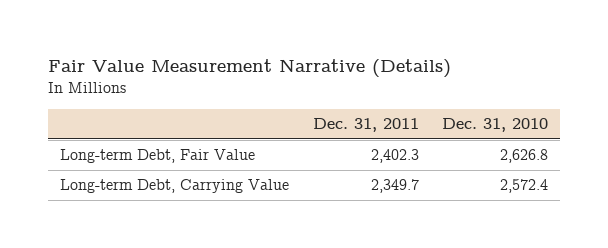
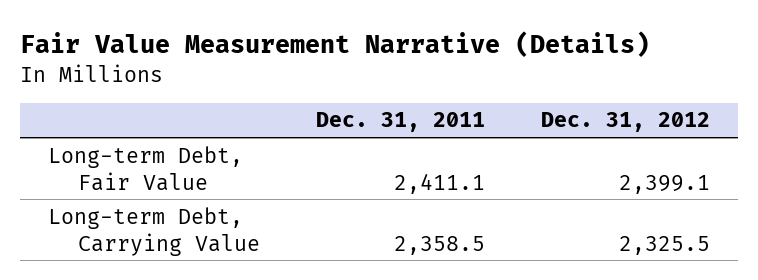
[442,117,549,132] Dec. 31, 2010 -> none
none -> [540,112,710,133] Dec. 31, 2012
[370,149,419,164] 2,402.3 -> [394,172,486,194] 2,411.1
[370,179,419,194] 2,349.7 -> [394,235,486,255] 2,358.5

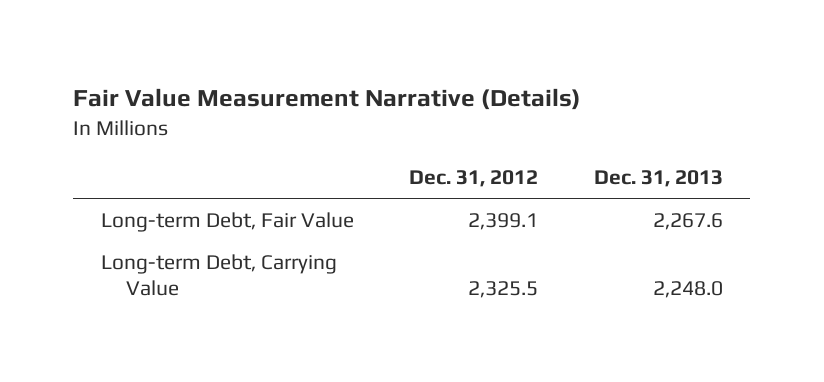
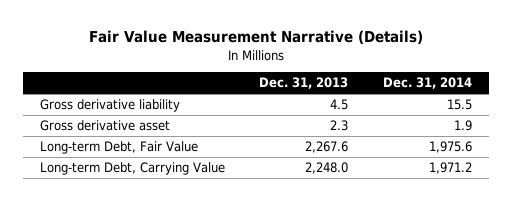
[409,169,539,187] Dec. 31, 2012 -> none
none -> [382,77,472,90] Dec. 31, 2014
none -> [39,99,180,113] Gross derivative liability
none -> [39,120,170,132] Gross derivative asset

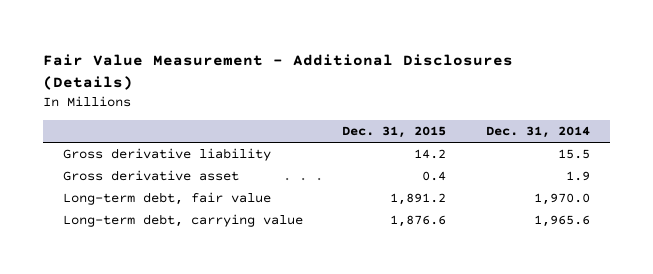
[88,30,423,45] Fair Value Measurement Narrative (Details) -> [42,53,513,90] Fair Value Measurement - Additional Disclosures (Details)
[259,77,349,90] Dec. 31, 2013 -> none
none -> [342,126,447,139] Dec. 31, 2015
[39,141,198,155] Long-term Debt, Fair Value -> [62,192,271,206] Long-term debt, fair value
[428,141,472,154] 1,975.6 -> [534,193,591,206] 1,970.0
[39,162,225,176] Long-term Debt, Carrying Value -> [62,214,303,228] Long-term debt, carrying value
[428,162,472,175] 1,971.2 -> [534,215,591,228] 1,965.6

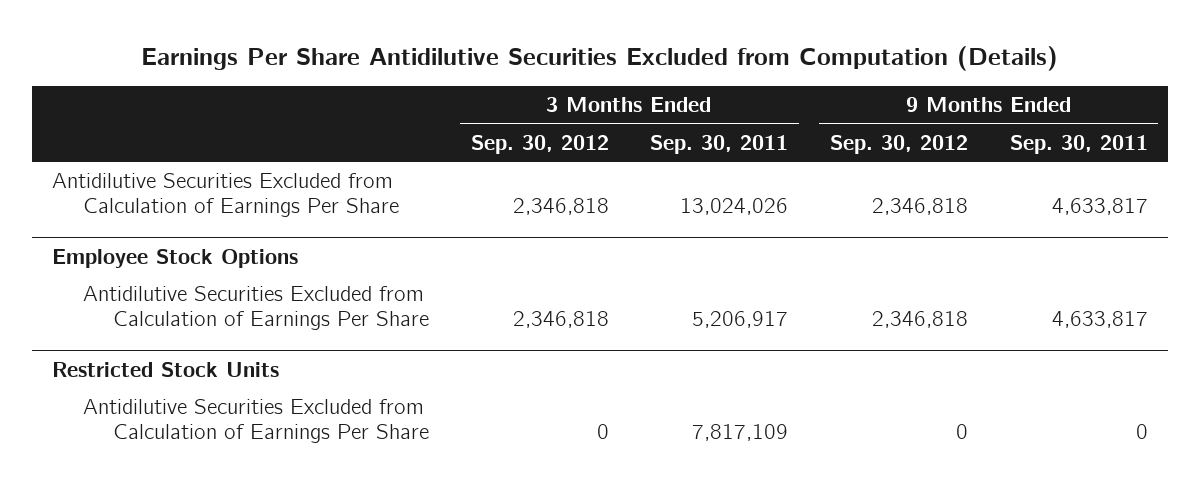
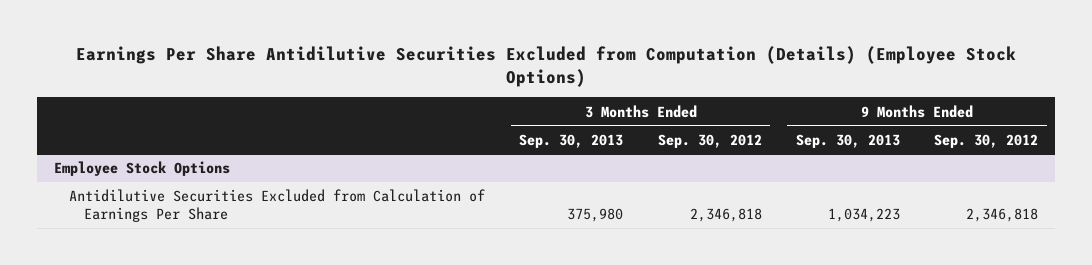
[140,45,1058,71] Earnings Per Share Antidilutive Securities Excluded from Computation (Details) -> [76,45,1017,87] Earnings Per Share Antidilutive Securities Excluded from Computation (Details) (Employee Stock Options)
[650,134,789,154] Sep. 30, 2011 -> none
[1009,134,1148,154] Sep. 30, 2011 -> none
none -> [519,133,624,148] Sep. 30, 2013
none -> [795,133,900,148] Sep. 30, 2013
[52,173,399,218] Antidilutive Securities Excluded from Calculation of Earnings Per Share -> none
[52,361,280,377] Restricted Stock Units -> none
[82,399,429,444] Antidilutive Securities Excluded from Calculation of Earnings Per Share -> none

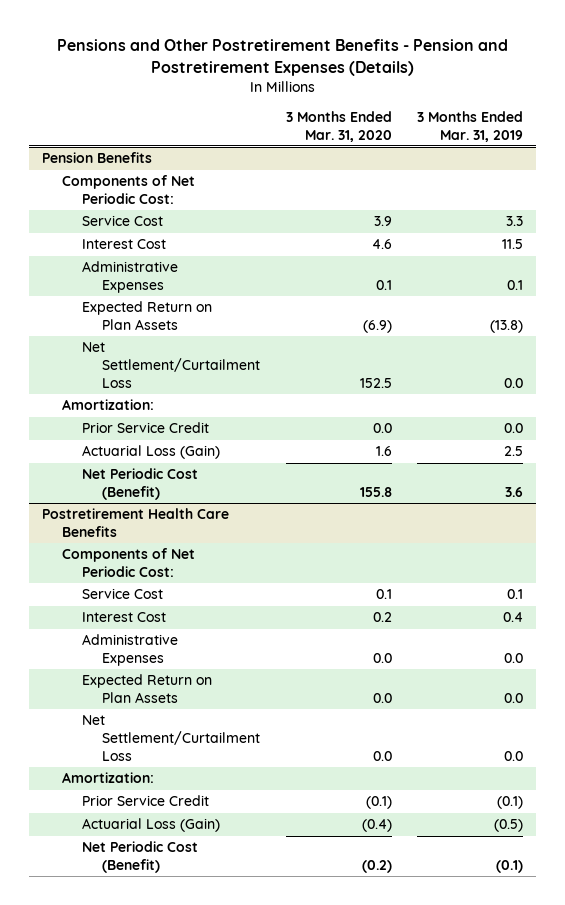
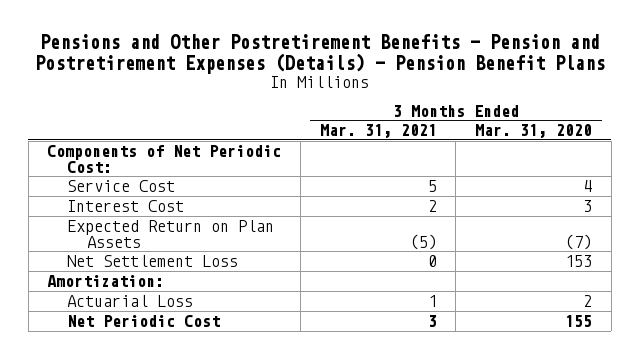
[56,38,508,76] Pensions and Other Postretirement Benefits - Pension and Postretirement Expenses (Details) -> [34,33,605,74] Pensions and Other Postretirement Benefits - Pension and Postretirement Expenses (Details) - Pension Benefit Plans
[417,110,524,142] 3 Months Ended Mar. 31, 2019 -> none
none -> [319,124,437,139] Mar. 31, 2021
[42,152,153,164] Pension Benefits -> none
[82,261,179,294] Administrative Expenses -> none
[62,399,155,411] Amortization: -> none
[82,422,210,434] Prior Service Credit -> none
[82,445,221,460] Actuarial Loss (Gain) -> none
[82,468,199,501] Net Periodic Cost (Benefit) -> none
[42,508,230,538] Postretirement Health Care Benefits -> none
[62,548,196,578] Components of Net Periodic Cost: -> none
[82,588,164,600] Service Cost -> none
[82,612,167,623] Interest Cost -> none
[82,634,179,667] Administrative Expenses -> none
[82,674,213,704] Expected Return on Plan Assets -> none
[82,715,261,761] Net Settlement/Curtailment Loss -> none
[373,216,392,227] 3.9 -> [583,179,593,192] 4
[371,239,392,250] 4.6 -> [583,199,593,212] 3
[362,320,392,334] (6.9) -> [565,233,593,250] (7)
[82,342,261,388] Net Settlement/Curtailment Loss -> [67,254,239,267] Net Settlement Loss
[359,377,392,388] 152.5 -> [565,254,593,267] 153
[82,795,210,807] Prior Service Credit -> none
[82,818,221,833] Actuarial Loss (Gain) -> [67,294,194,307] Actuarial Loss
[361,819,392,833] (0.4) -> [583,294,593,307] 2
[82,841,199,874] Net Periodic Cost (Benefit) -> [67,314,221,327] Net Periodic Cost
[361,860,392,874] (0.2) -> [565,314,593,327] 155

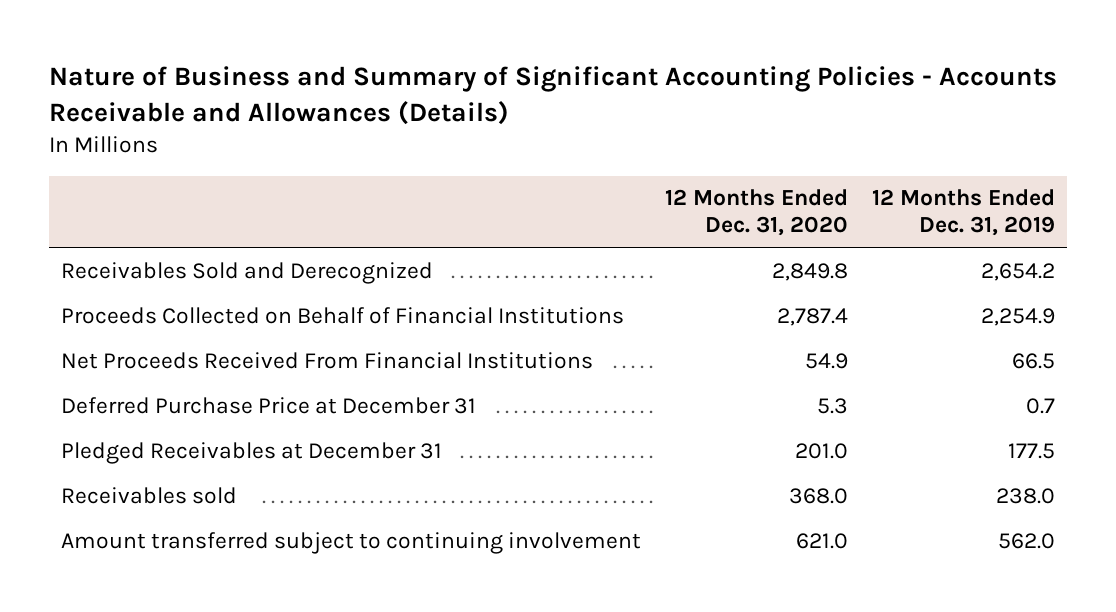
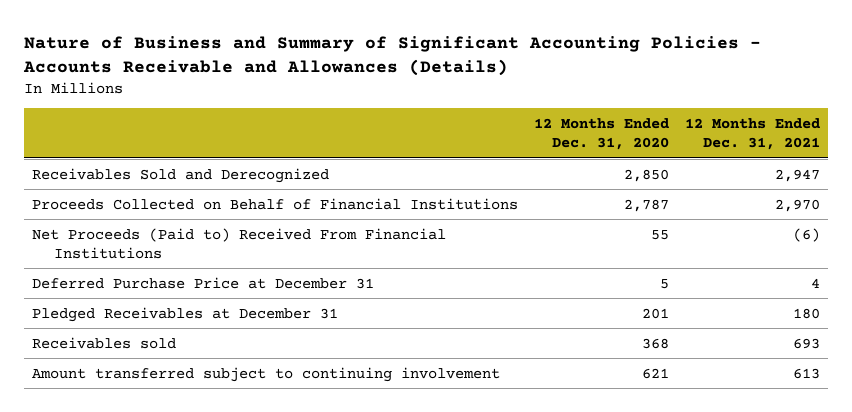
[871,189,1055,236] 12 Months Ended Dec. 31, 2019 -> none
none -> [684,117,820,150] 12 Months Ended Dec. 31, 2021
[771,262,848,281] 2,849.8 -> [623,168,669,182] 2,850
[776,307,848,326] 2,787.4 -> [623,198,669,212] 2,787
[60,351,593,369] Net Proceeds Received From Financial Institutions -> [32,227,447,259] Net Proceeds (Paid to) Received From Financial Institutions
[804,352,848,369] 54.9 -> [650,229,669,240] 55
[816,397,848,414] 5.3 -> [659,278,669,289] 5
[794,442,848,459] 201.0 -> [641,307,669,319] 201
[788,487,848,504] 368.0 -> [641,337,669,349] 368
[795,532,848,549] 621.0 -> [641,367,669,379] 621

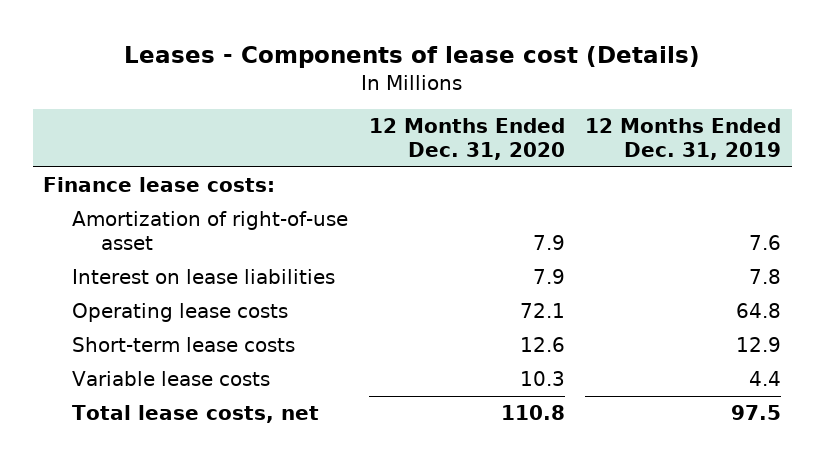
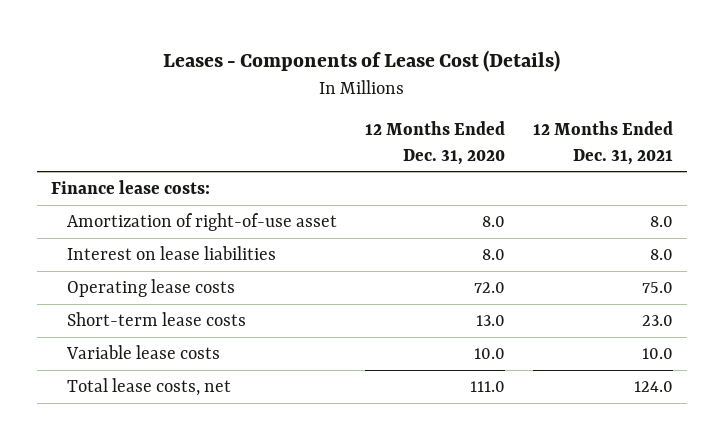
[124,46,701,69] Leases - Components of lease cost (Details) -> [162,50,560,73] Leases - Components of Lease Cost (Details)
[585,118,782,161] 12 Months Ended Dec. 31, 2019 -> none
none -> [532,121,673,165] 12 Months Ended Dec. 31, 2021
[532,234,565,250] 7.9 -> [481,216,505,228] 8.0
[532,269,565,285] 7.9 -> [481,249,505,261] 8.0
[519,303,565,319] 72.1 -> [473,282,505,294] 72.0
[519,337,565,353] 12.6 -> [475,315,505,327] 13.0
[519,371,565,387] 10.3 -> [473,348,505,360] 10.0
[500,405,565,421] 110.8 -> [469,381,505,393] 111.0

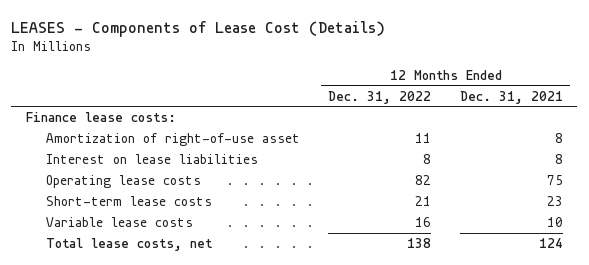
[162,50,560,73] Leases - Components of Lease Cost (Details) -> [11,20,386,37] LEASES - Components of Lease Cost (Details)
[364,121,505,165] 12 Months Ended Dec. 31, 2020 -> none
none -> [328,90,432,104] Dec. 31, 2022
[649,216,673,228] 8.0 -> [555,133,564,144] 8
[649,249,673,261] 8.0 -> [555,154,564,165] 8
[641,282,673,294] 75.0 -> [547,175,564,186] 75
[641,315,673,327] 23.0 -> [547,196,564,207] 23
[641,348,673,360] 10.0 -> [547,217,564,228] 10
[633,381,673,393] 124.0 -> [539,238,564,249] 124

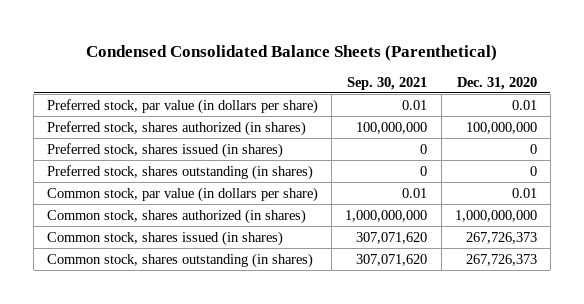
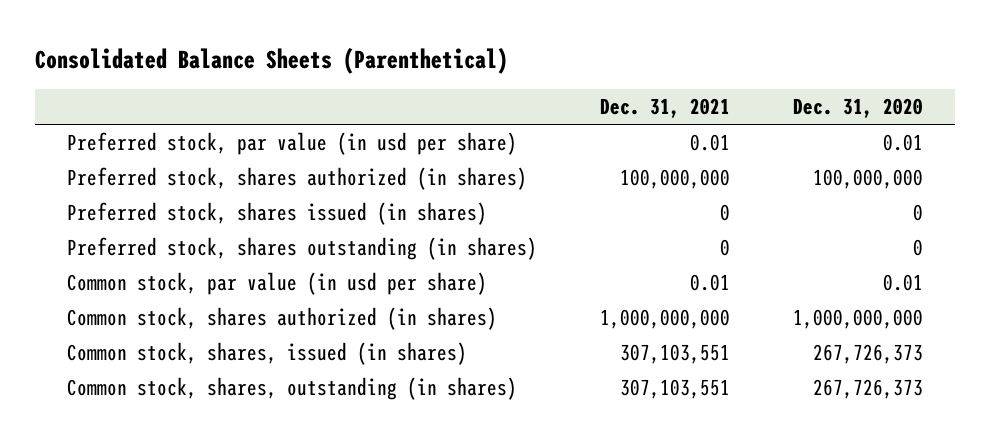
[85,44,497,61] Condensed Consolidated Balance Sheets (Parenthetical) -> [34,47,508,75] Consolidated Balance Sheets (Parenthetical)
[347,76,428,90] Sep. 30, 2021 -> none
none -> [599,98,730,119] Dec. 31, 2021
[47,98,319,114] Preferred stock, par value (in dollars per share) -> [66,131,517,155] Preferred stock, par value (in usd per share)
[47,186,319,202] Common stock, par value (in dollars per share) -> [66,271,487,295] Common stock, par value (in usd per share)
[47,230,284,246] Common stock, shares issued (in shares) -> [66,341,467,365] Common stock, shares, issued (in shares)
[47,252,314,268] Common stock, shares outstanding (in shares) -> [66,376,517,400] Common stock, shares, outstanding (in shares)

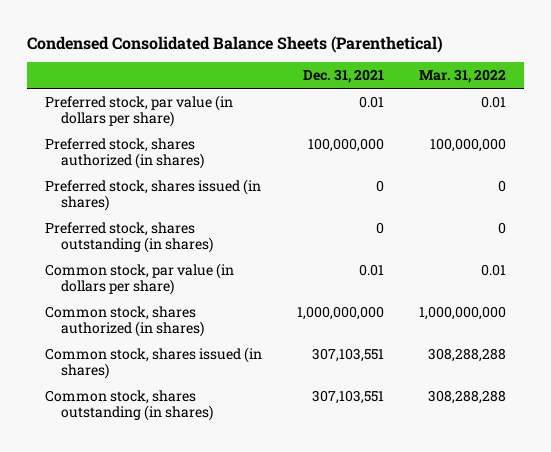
[34,47,508,75] Consolidated Balance Sheets (Parenthetical) -> [27,35,444,53] Condensed Consolidated Balance Sheets (Parenthetical)
[792,98,923,119] Dec. 31, 2020 -> none
none -> [419,69,507,84] Mar. 31, 2022
[66,131,517,155] Preferred stock, par value (in usd per share) -> [44,94,233,128] Preferred stock, par value (in dollars per share)
[66,271,487,295] Common stock, par value (in usd per share) -> [44,262,234,296] Common stock, par value (in dollars per share)
[66,341,467,365] Common stock, shares, issued (in shares) -> [44,346,262,380] Common stock, shares issued (in shares)
[66,376,517,400] Common stock, shares, outstanding (in shares) -> [44,389,213,422] Common stock, shares outstanding (in shares)

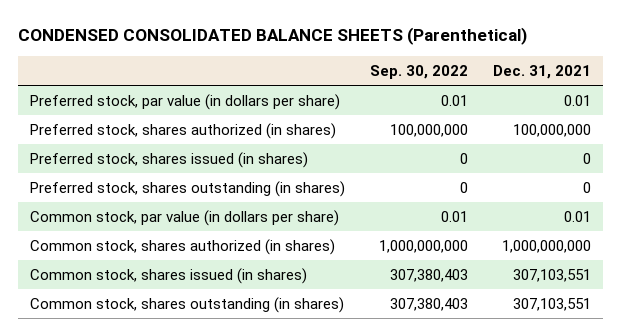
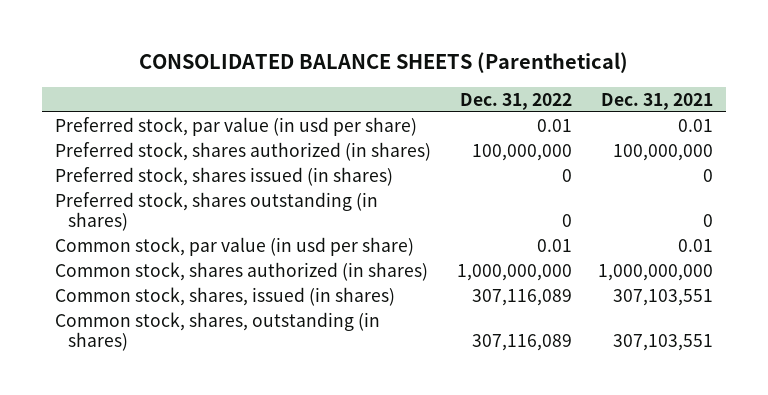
[17,26,527,45] CONDENSED CONSOLIDATED BALANCE SHEETS (Parenthetical) -> [139,52,629,74] CONSOLIDATED BALANCE SHEETS (Parenthetical)
[369,64,468,79] Sep. 30, 2022 -> none
none -> [460,92,573,110] Dec. 31, 2022
[30,94,341,111] Preferred stock, par value (in dollars per share) -> [55,116,418,136] Preferred stock, par value (in usd per share)
[30,210,340,227] Common stock, par value (in dollars per share) -> [55,236,415,256] Common stock, par value (in usd per share)
[30,268,308,285] Common stock, shares issued (in shares) -> [55,286,396,306] Common stock, shares, issued (in shares)
[30,297,345,314] Common stock, shares outstanding (in shares) -> [55,311,381,352] Common stock, shares, outstanding (in shares)

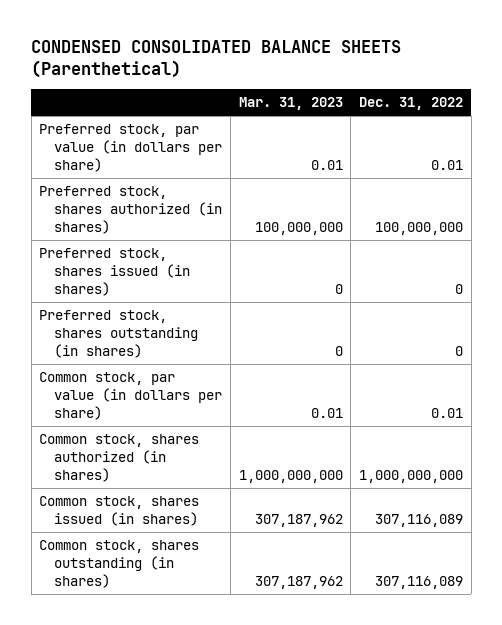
[139,52,629,74] CONSOLIDATED BALANCE SHEETS (Parenthetical) -> [31,40,402,79] CONDENSED CONSOLIDATED BALANCE SHEETS (Parenthetical)
[601,92,714,110] Dec. 31, 2021 -> none
none -> [238,97,343,111] Mar. 31, 2023
[55,116,418,136] Preferred stock, par value (in usd per share) -> [39,124,223,172] Preferred stock, par value (in dollars per share)
[55,236,415,256] Common stock, par value (in usd per share) -> [39,372,223,420] Common stock, par value (in dollars per share)
[55,286,396,306] Common stock, shares, issued (in shares) -> [39,496,200,526] Common stock, shares issued (in shares)
[55,311,381,352] Common stock, shares, outstanding (in shares) -> [39,540,200,588] Common stock, shares outstanding (in shares)

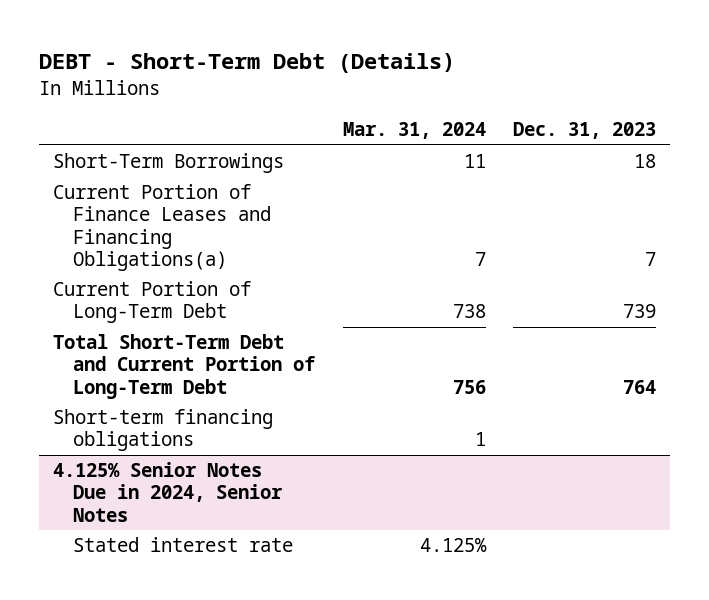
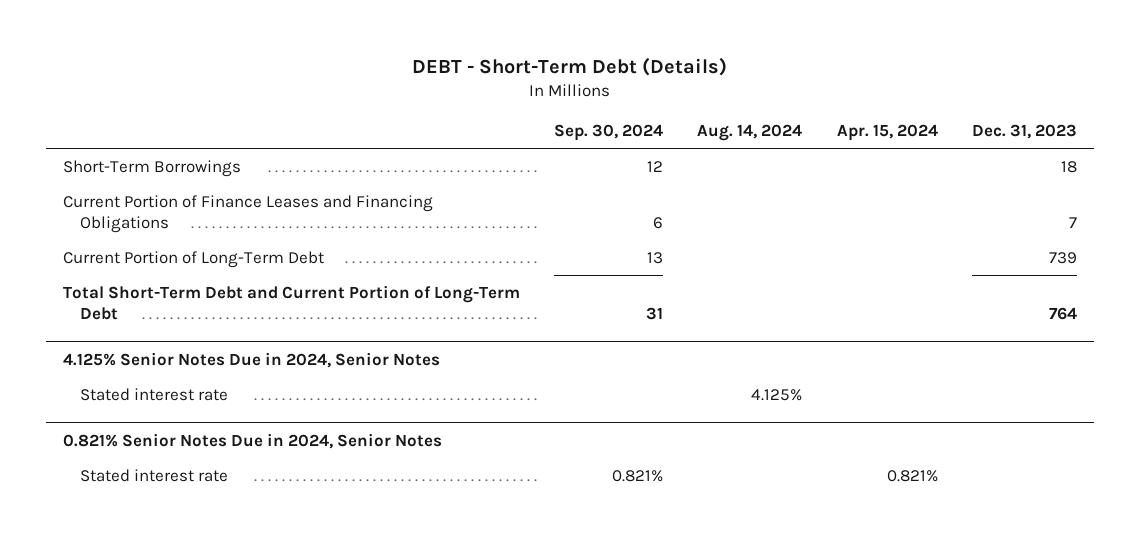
[342,122,486,140] Mar. 31, 2024 -> none
none -> [554,124,664,142] Sep. 30, 2024
none -> [697,124,803,142] Aug. 14, 2024
none -> [836,124,938,142] Apr. 15, 2024
[52,184,272,271] Current Portion of Finance Leases and Financing Obligations(a) -> [62,194,433,234] Current Portion of Finance Leases and Financing Obligations
[52,409,273,452] Short-term financing obligations -> none
none -> [62,432,442,449] 0.821% Senior Notes Due in 2024, Senior Notes
none -> [79,468,228,482] Stated interest rate

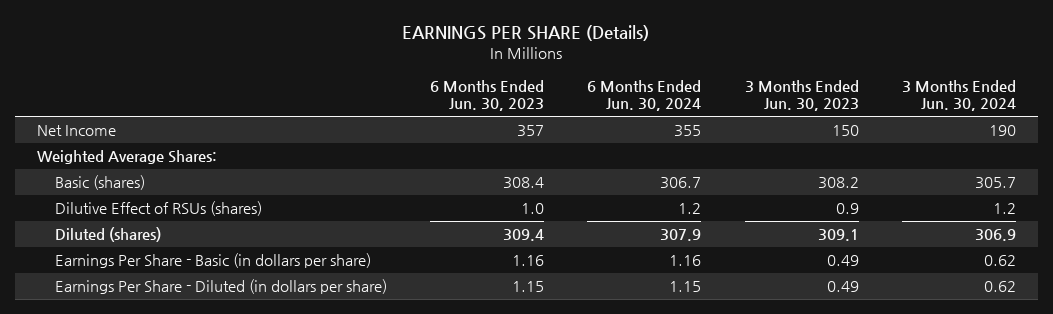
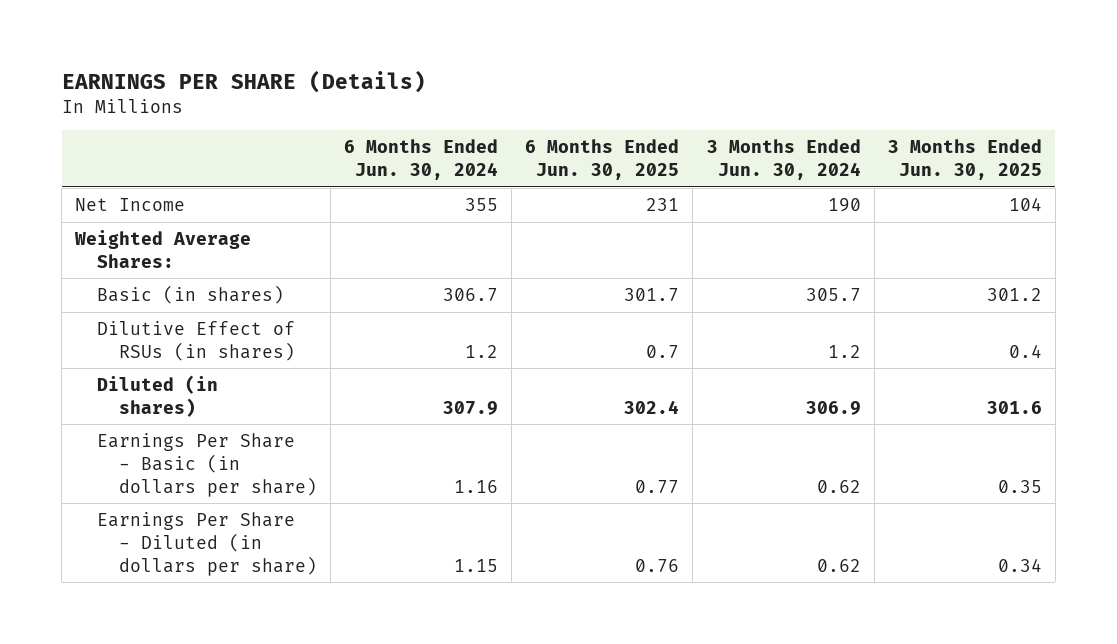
[430,80,545,112] 6 Months Ended Jun. 30, 2023 -> none
[744,80,859,112] 3 Months Ended Jun. 30, 2023 -> none
none -> [525,139,680,181] 6 Months Ended Jun. 30, 2025
none -> [887,139,1042,181] 3 Months Ended Jun. 30, 2025
[54,175,145,191] Basic (shares) -> [97,284,285,304] Basic (in shares)
[54,201,262,217] Dilutive Effect of RSUs (shares) -> [97,320,296,361] Dilutive Effect of RSUs (in shares)
[54,227,161,243] Diluted (shares) -> [97,374,219,417] Diluted (in shares)

